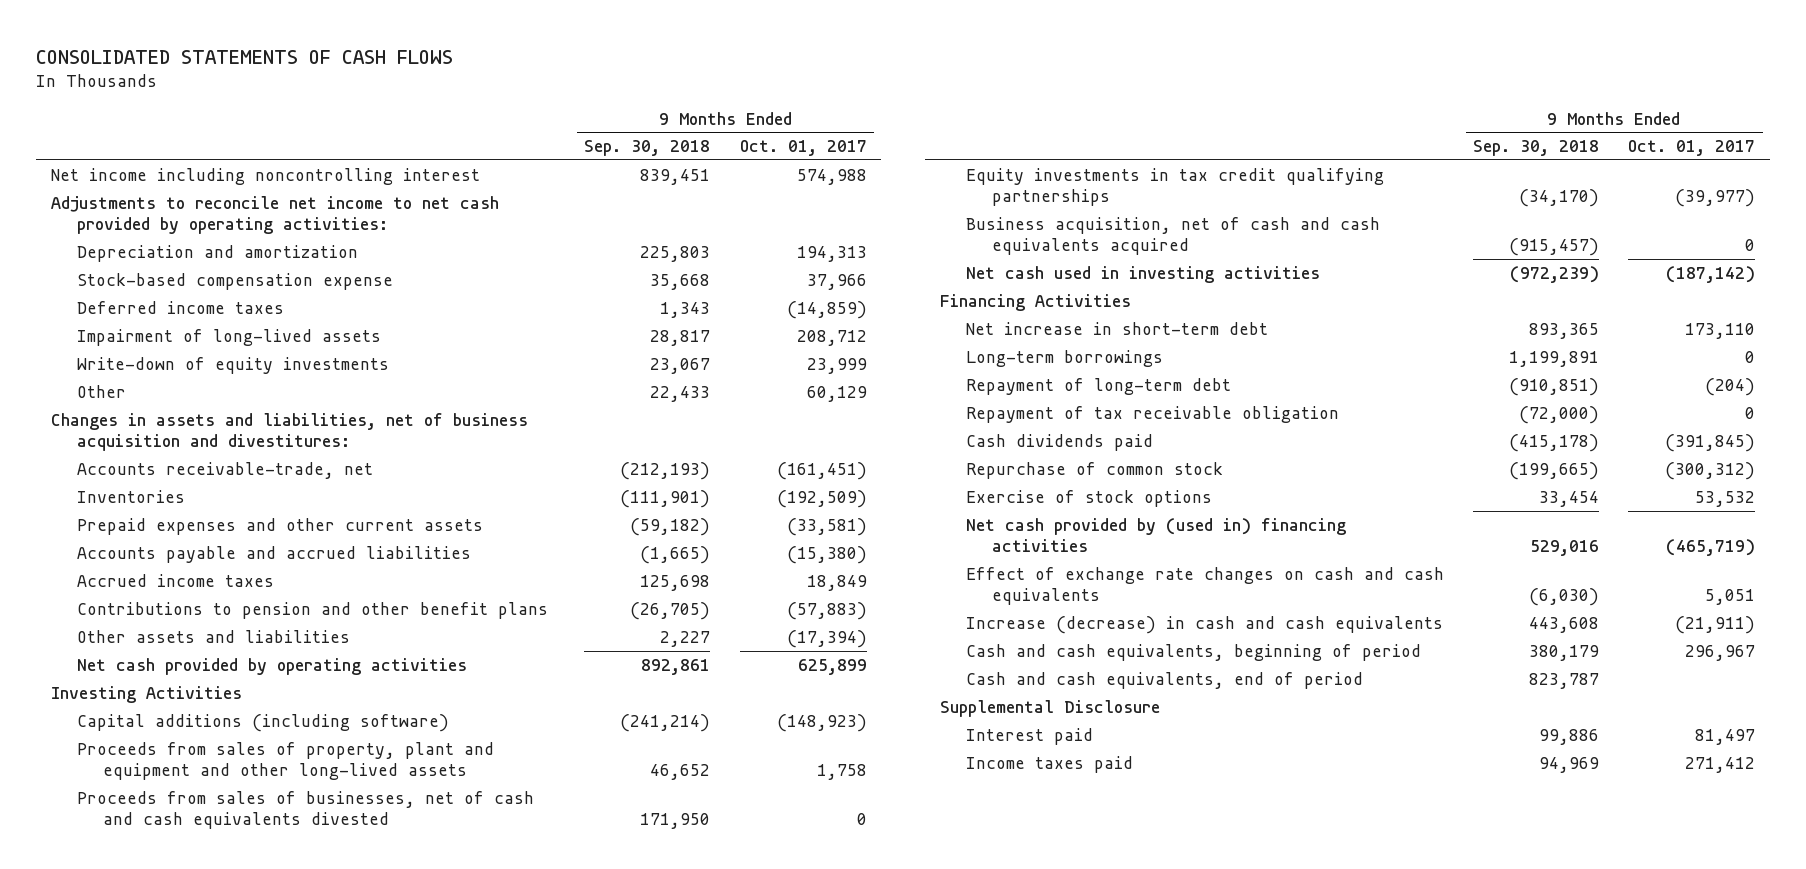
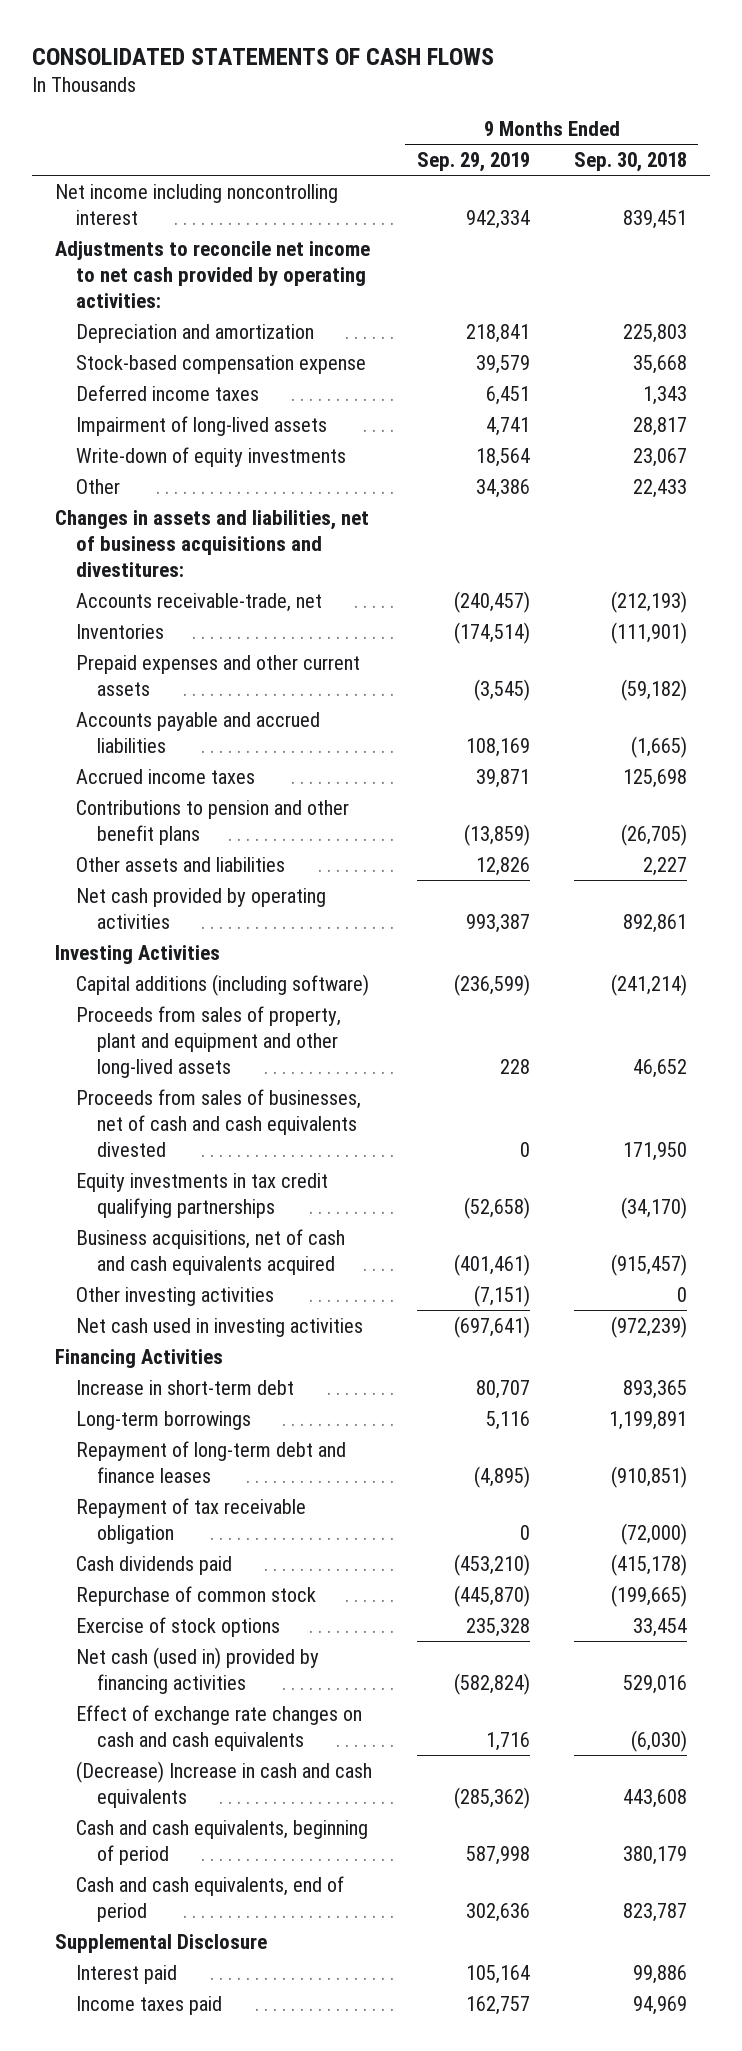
[739,140,867,157] Oct. 01, 2017 -> none
none -> [416,152,530,173] Sep. 29, 2019
[51,412,529,452] Changes in assets and liabilities, net of business acquisition and divestitures: -> [54,509,369,578] Changes in assets and liabilities, net of business acquisitions and divestitures:
[965,216,1380,256] Business acquisition, net of cash and cash equivalents acquired -> [75,1228,345,1275] Business acquisitions, net of cash and cash equivalents acquired
none -> [75,1286,274,1306] Other investing activities
[965,321,1268,335] Net increase in short-term debt -> [75,1379,294,1395] Increase in short-term debt
[965,377,1231,395] Repayment of long-term debt -> [75,1440,346,1483] Repayment of long-term debt and finance leases
[965,517,1346,553] Net cash provided by (used in) financing activities -> [75,1646,319,1694] Net cash (used in) provided by financing activities
[965,615,1443,634] Increase (decrease) in cash and cash equivalents -> [75,1760,372,1808] (Decrease) Increase in cash and cash equivalents

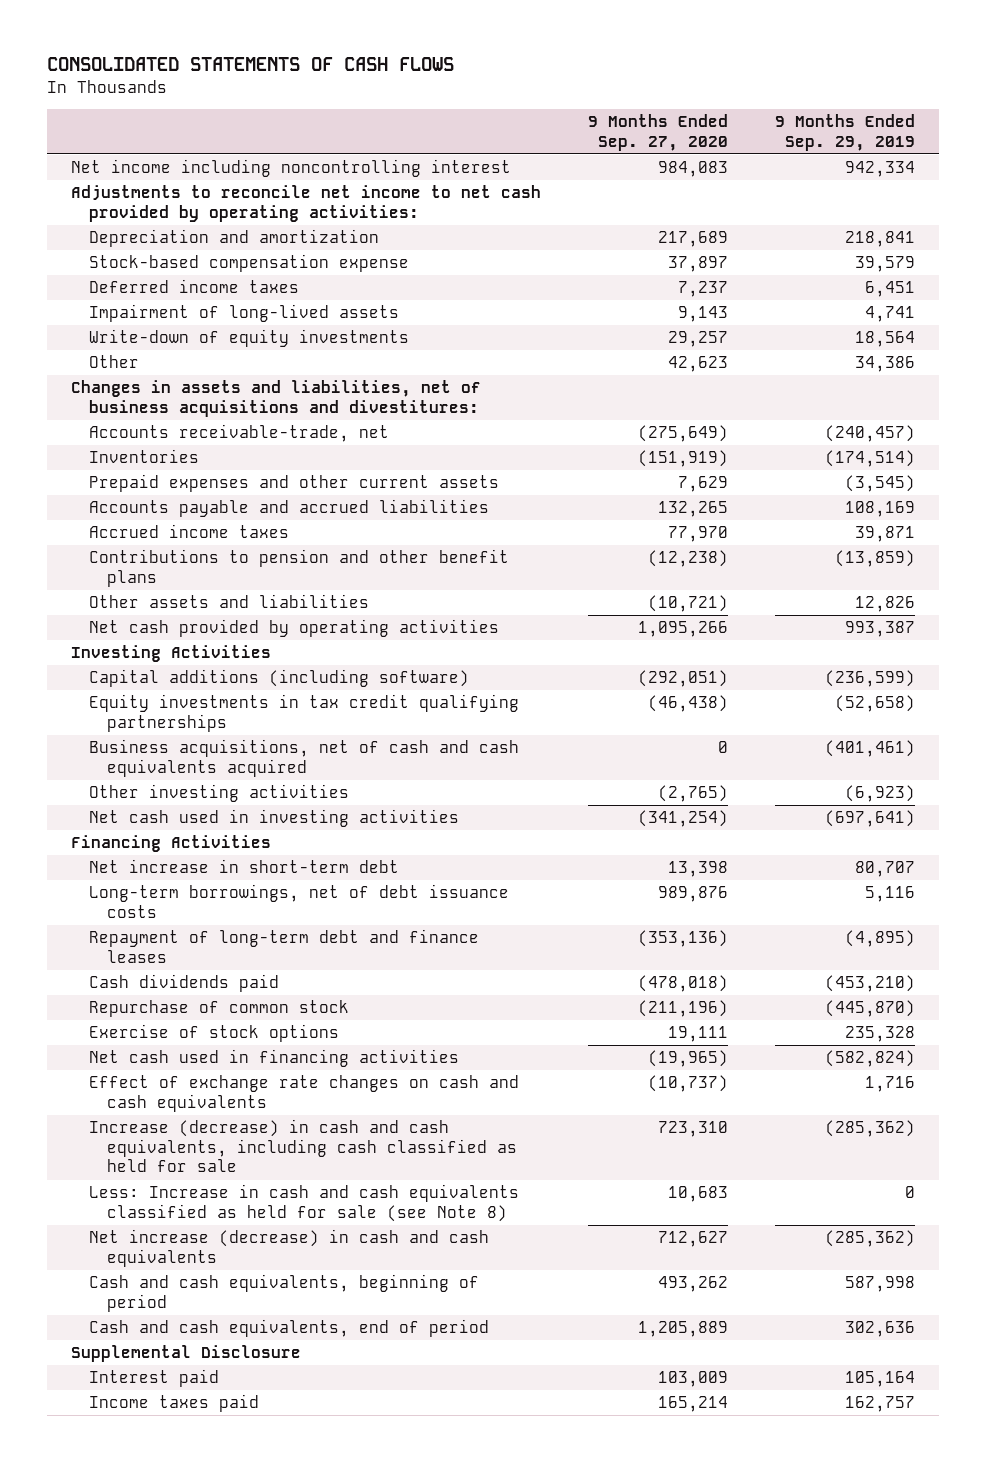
[574,152,688,173] Sep. 30, 2018 -> none
none -> [587,114,728,151] 9 Months Ended Sep. 27, 2020
[75,1005,341,1079] Proceeds from sales of property, plant and equipment and other long-lived assets -> none
[75,1088,361,1158] Proceeds from sales of businesses, net of cash and cash equivalents divested -> none
[473,1284,530,1307] (7,151) -> [845,785,916,803] (6,923)
[75,1379,294,1395] Increase in short-term debt -> [88,859,399,874] Net increase in short-term debt
[75,1410,251,1430] Long-term borrowings -> [88,884,509,918] Long-term borrowings, net of debt issuance costs
[75,1497,306,1544] Repayment of tax receivable obligation -> none
[75,1646,319,1694] Net cash (used in) provided by financing activities -> [88,1049,459,1068] Net cash used in financing activities
none -> [88,1119,517,1173] Increase (decrease) in cash and cash equivalents, including cash classified as held for sale
none -> [88,1184,519,1222] Less: Increase in cash and cash equivalents classified as held for sale (see Note 8)
[75,1760,372,1808] (Decrease) Increase in cash and cash equivalents -> [88,1229,489,1267] Net increase (decrease) in cash and cash equivalents

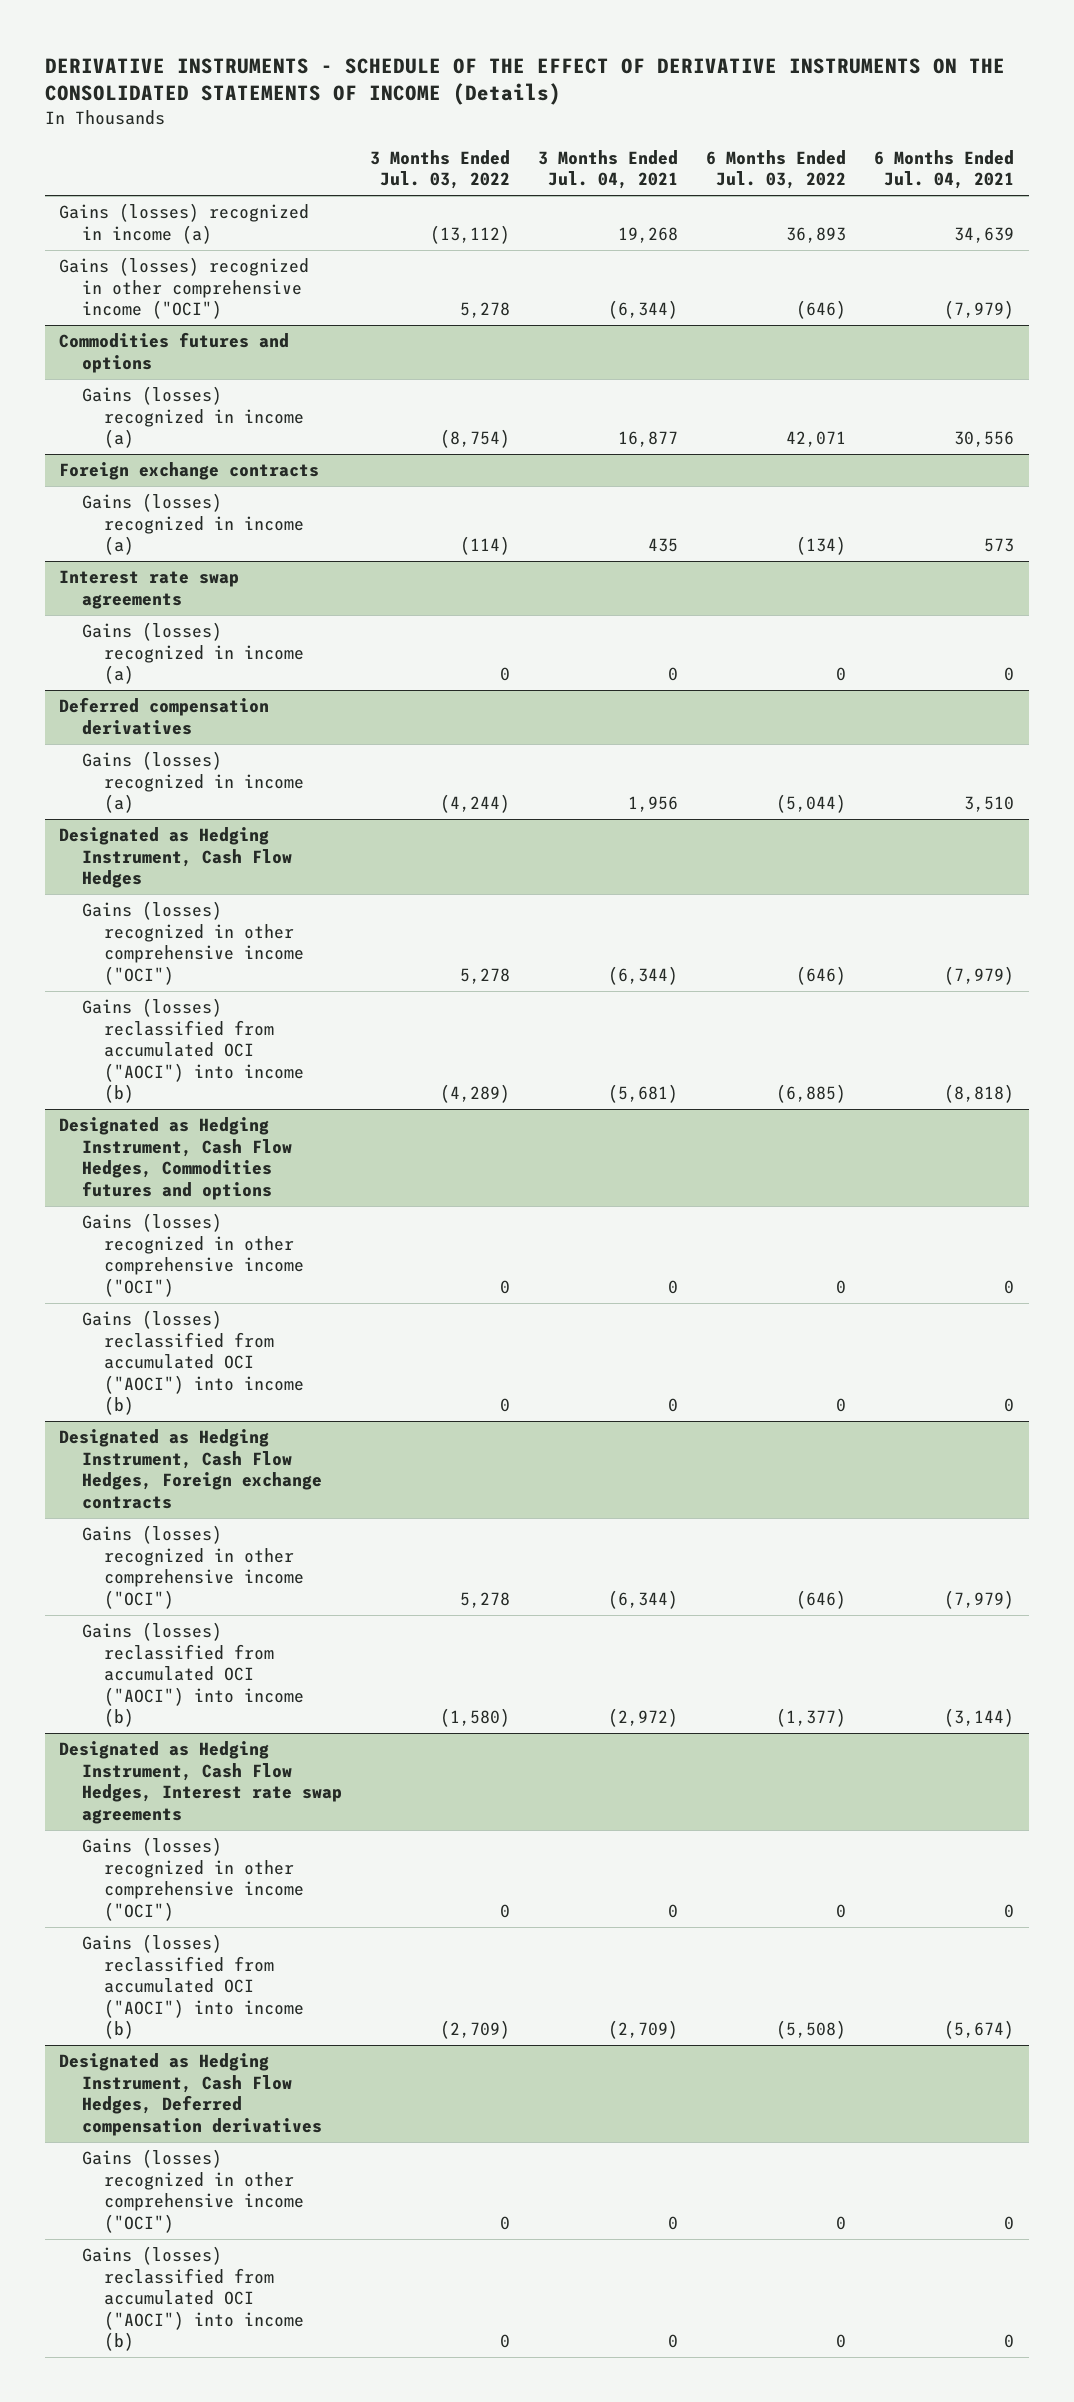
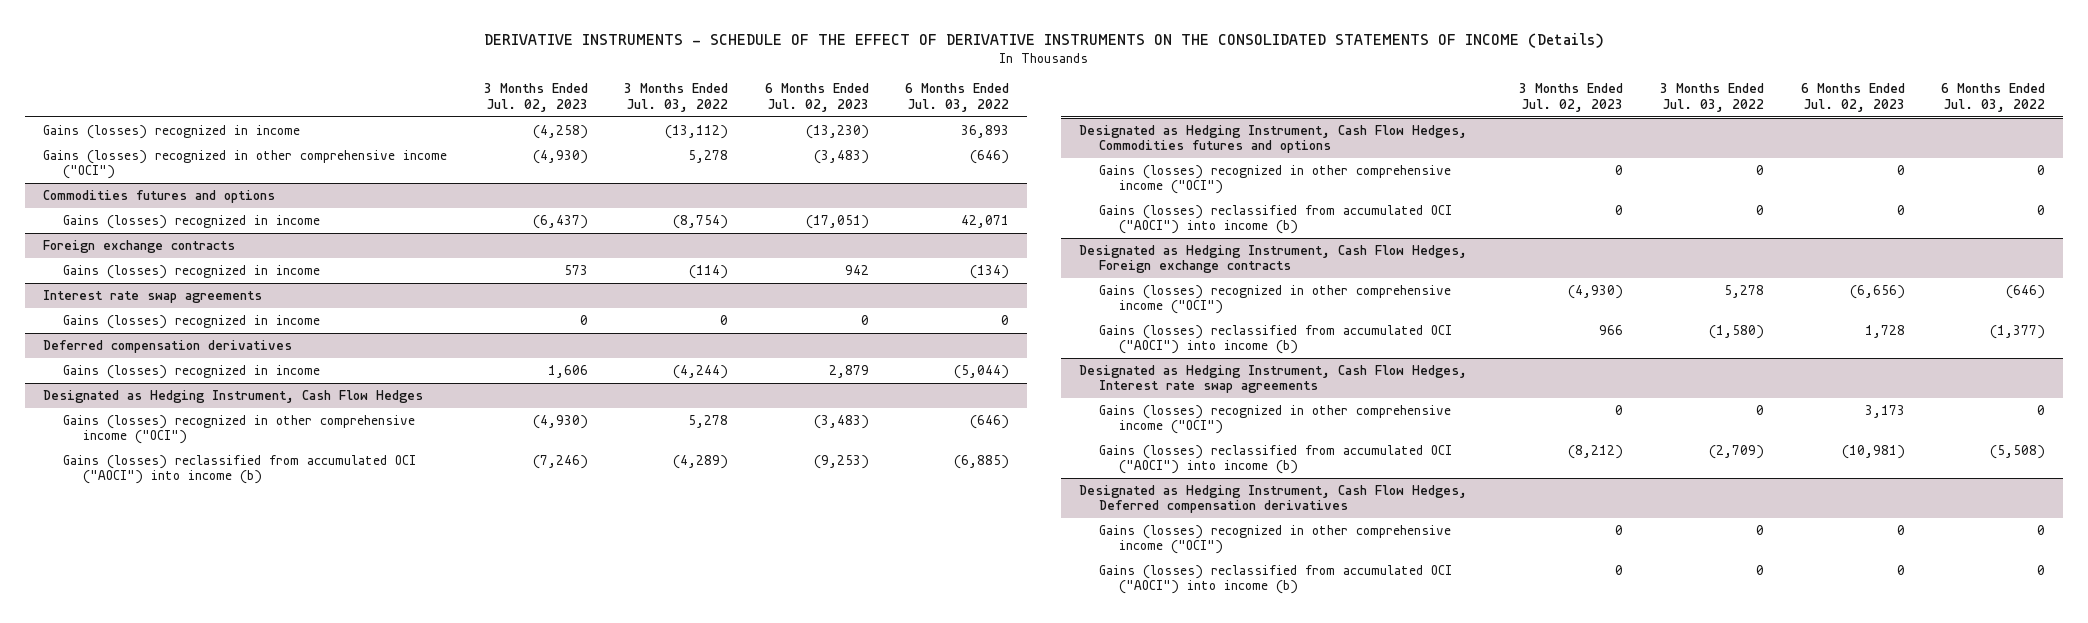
[537,149,678,190] 3 Months Ended Jul. 04, 2021 -> none
[874,149,1015,190] 6 Months Ended Jul. 04, 2021 -> none
none -> [483,83,588,113] 3 Months Ended Jul. 02, 2023
none -> [764,83,869,113] 6 Months Ended Jul. 02, 2023
[59,203,310,244] Gains (losses) recognized in income (a) -> [43,124,301,139] Gains (losses) recognized in income
[81,386,304,449] Gains (losses) recognized in income (a) -> [62,214,320,229] Gains (losses) recognized in income
[81,493,304,556] Gains (losses) recognized in income (a) -> [62,264,320,279] Gains (losses) recognized in income
[81,622,304,685] Gains (losses) recognized in income (a) -> [62,314,320,329] Gains (losses) recognized in income
[81,751,304,814] Gains (losses) recognized in income (a) -> [62,364,320,379] Gains (losses) recognized in income

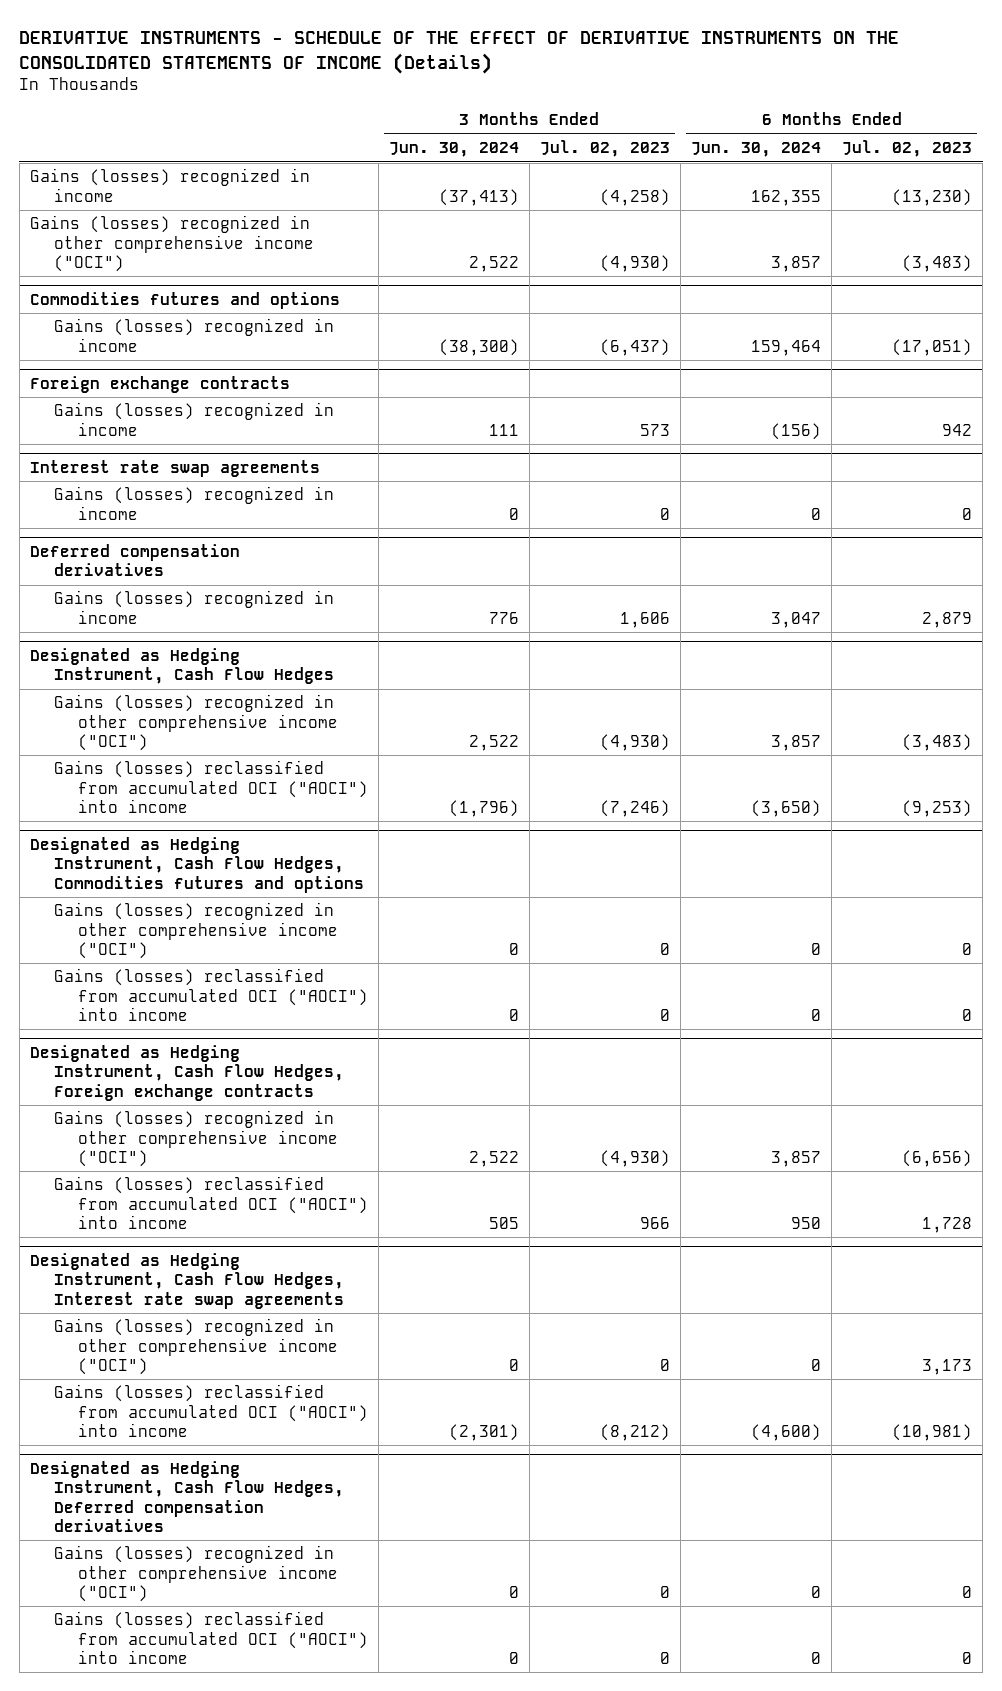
[624,83,729,113] 3 Months Ended Jul. 03, 2022 -> none
[905,83,1010,113] 6 Months Ended Jul. 03, 2022 -> none
none -> [388,142,519,158] Jun. 30, 2024
none -> [691,142,822,158] Jun. 30, 2024
[62,454,416,485] Gains (losses) reclassified from accumulated OCI ("AOCI") into income (b) -> [53,760,368,814] Gains (losses) reclassified from accumulated OCI ("AOCI") into income
[1098,204,1452,235] Gains (losses) reclassified from accumulated OCI ("AOCI") into income (b) -> [53,968,368,1022] Gains (losses) reclassified from accumulated OCI ("AOCI") into income
[1098,324,1452,355] Gains (losses) reclassified from accumulated OCI ("AOCI") into income (b) -> [53,1176,368,1230] Gains (losses) reclassified from accumulated OCI ("AOCI") into income
[1098,444,1452,475] Gains (losses) reclassified from accumulated OCI ("AOCI") into income (b) -> [53,1384,368,1438] Gains (losses) reclassified from accumulated OCI ("AOCI") into income
[1098,564,1452,595] Gains (losses) reclassified from accumulated OCI ("AOCI") into income (b) -> [53,1611,368,1665] Gains (losses) reclassified from accumulated OCI ("AOCI") into income

